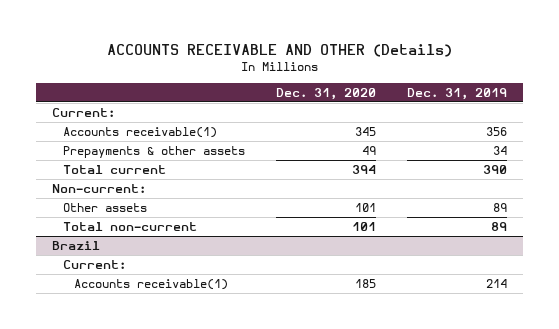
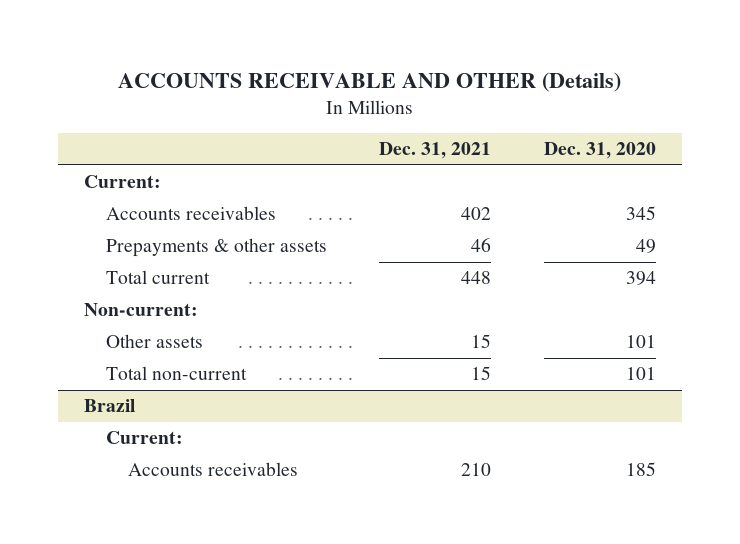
[407,87,508,100] Dec. 31, 2019 -> none
none -> [379,142,492,160] Dec. 31, 2021
[63,127,218,139] Accounts receivable(1) -> [106,206,277,221] Accounts receivables
[74,279,229,291] Accounts receivable(1) -> [128,462,299,477] Accounts receivables

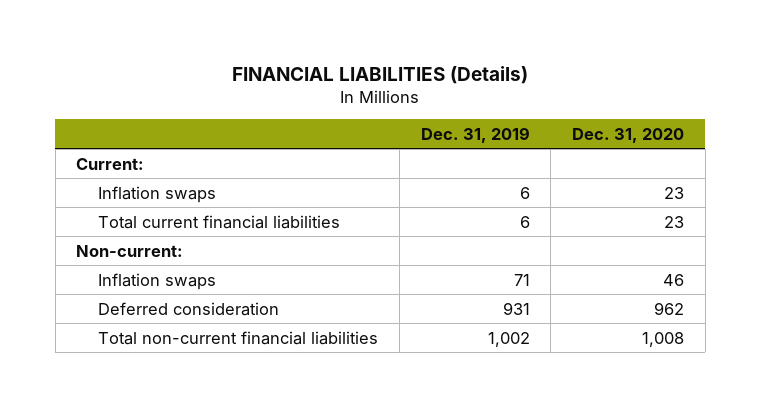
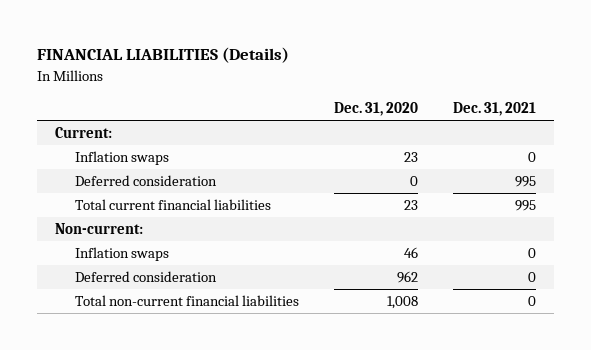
[420,126,530,143] Dec. 31, 2019 -> none
none -> [453,101,537,116] Dec. 31, 2021
none -> [74,175,217,187] Deferred consideration

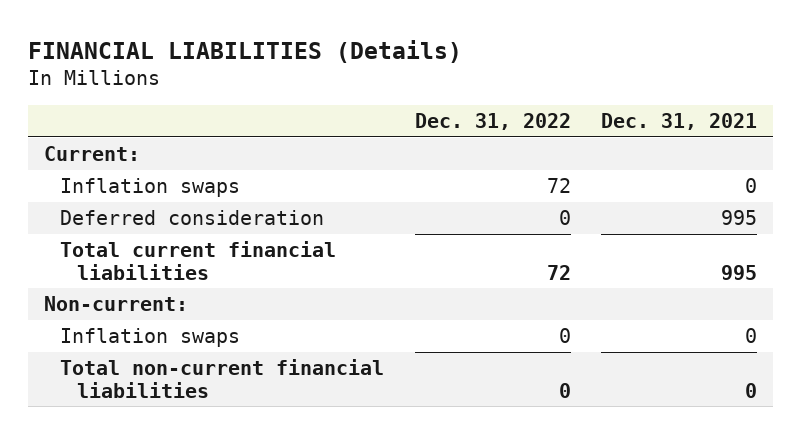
[333,101,418,116] Dec. 31, 2020 -> none
none -> [414,112,571,130] Dec. 31, 2022
[74,271,217,283] Deferred consideration -> none

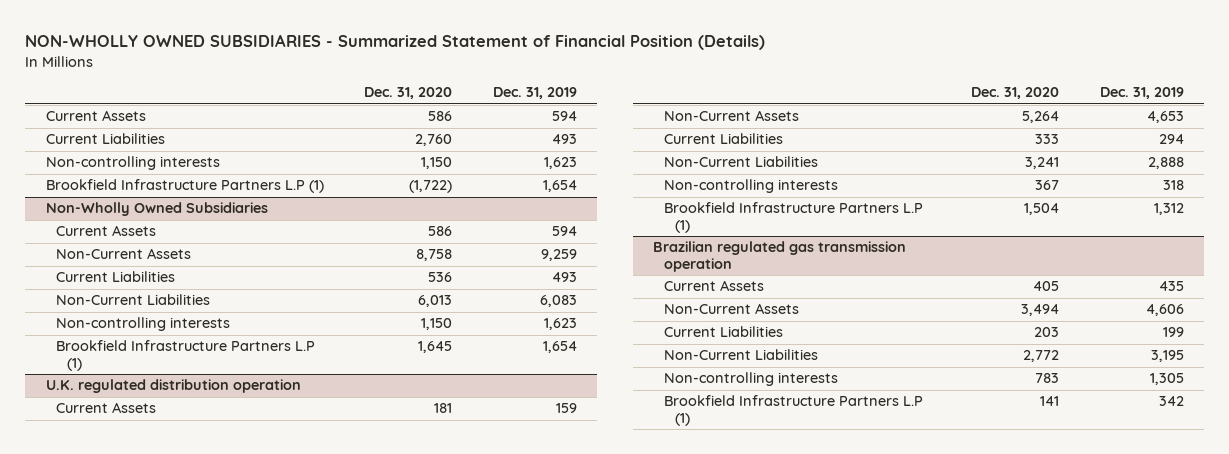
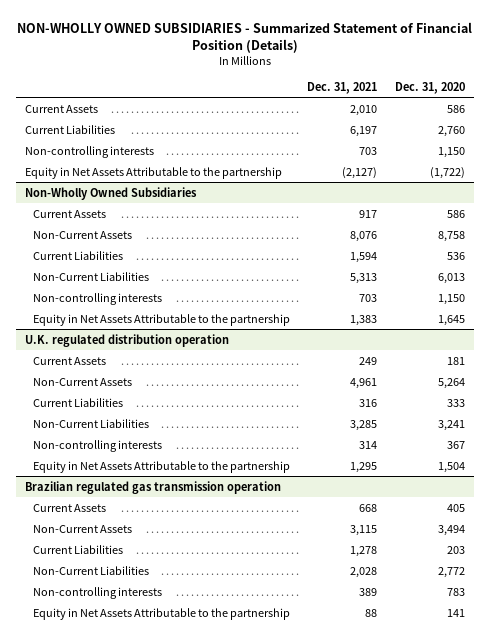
[492,87,577,100] Dec. 31, 2019 -> none
none -> [307,81,378,94] Dec. 31, 2021
[45,179,324,194] Brookfield Infrastructure Partners L.P (1) -> [24,166,282,179] Equity in Net Assets Attributable to the partnership
[56,340,316,372] Brookfield Infrastructure Partners L.P (1) -> [32,313,290,326] Equity in Net Assets Attributable to the partnership
[663,202,923,234] Brookfield Infrastructure Partners L.P (1) -> [32,460,290,473] Equity in Net Assets Attributable to the partnership
[663,395,923,427] Brookfield Infrastructure Partners L.P (1) -> [32,607,290,620] Equity in Net Assets Attributable to the partnership

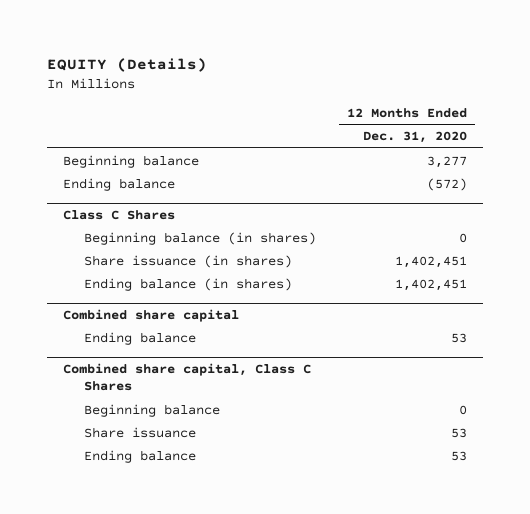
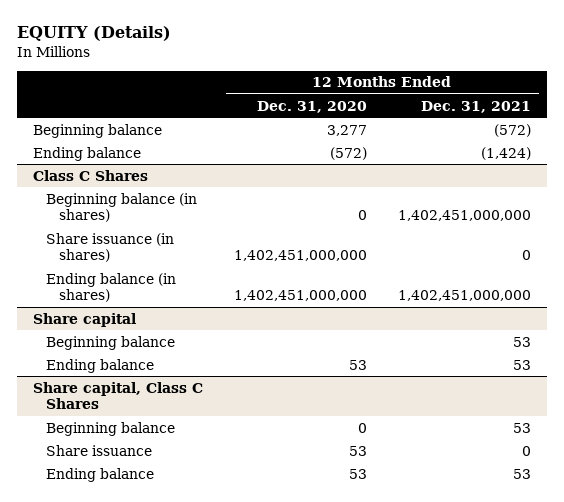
none -> [421,100,532,113] Dec. 31, 2021
[395,255,468,268] 1,402,451 -> [233,250,367,262] 1,402,451,000,000
[395,278,468,291] 1,402,451 -> [233,290,367,302] 1,402,451,000,000
[62,309,239,323] Combined share capital -> [32,312,136,327] Share capital
none -> [45,335,175,350] Beginning balance
[62,363,311,392] Combined share capital, Class C Shares -> [32,381,203,410] Share capital, Class C Shares

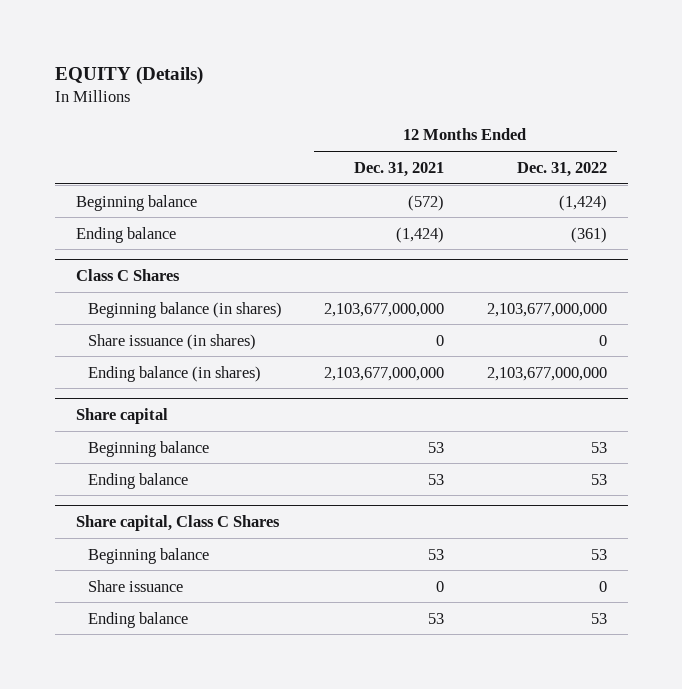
[256,100,367,113] Dec. 31, 2020 -> none
none -> [516,161,607,177] Dec. 31, 2022
[398,210,532,222] 1,402,451,000,000 -> [324,302,445,317] 2,103,677,000,000
[398,290,532,302] 1,402,451,000,000 -> [324,366,445,381] 2,103,677,000,000

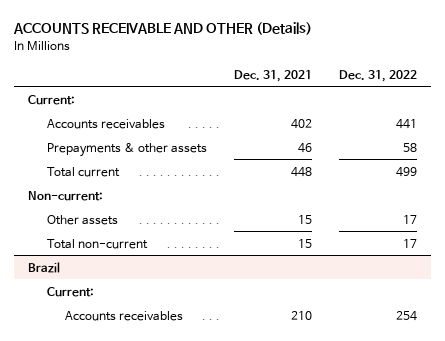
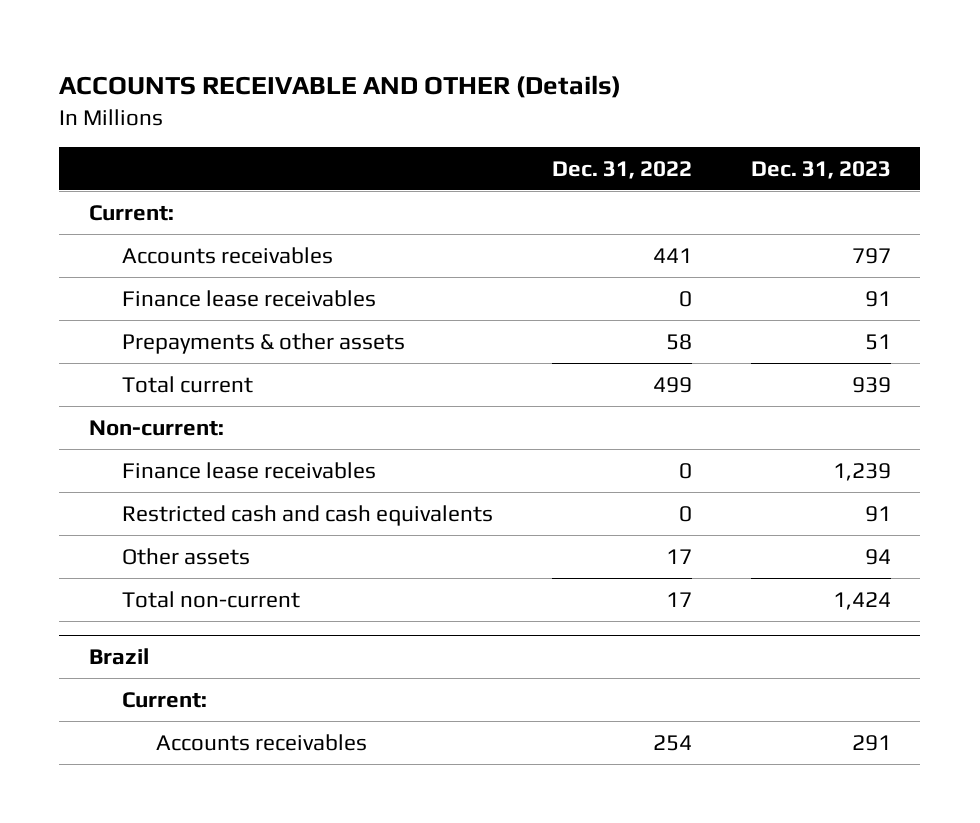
[234,69,313,82] Dec. 31, 2021 -> none
none -> [751,160,892,179] Dec. 31, 2023
none -> [122,289,377,307] Finance lease receivables
none -> [122,461,377,479] Finance lease receivables
none -> [122,504,494,526] Restricted cash and cash equivalents

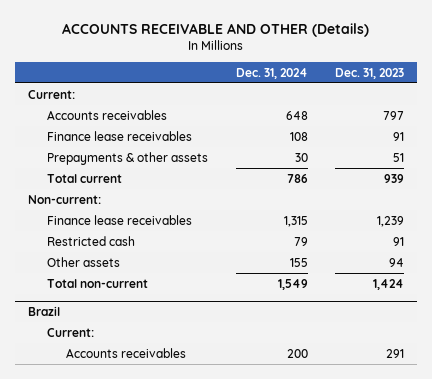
[552,160,693,179] Dec. 31, 2022 -> none
none -> [235,67,308,79] Dec. 31, 2024
[122,504,494,526] Restricted cash and cash equivalents -> [47,235,136,246] Restricted cash

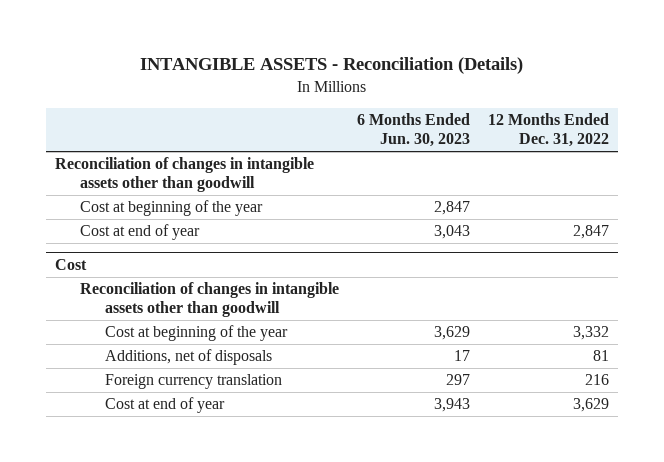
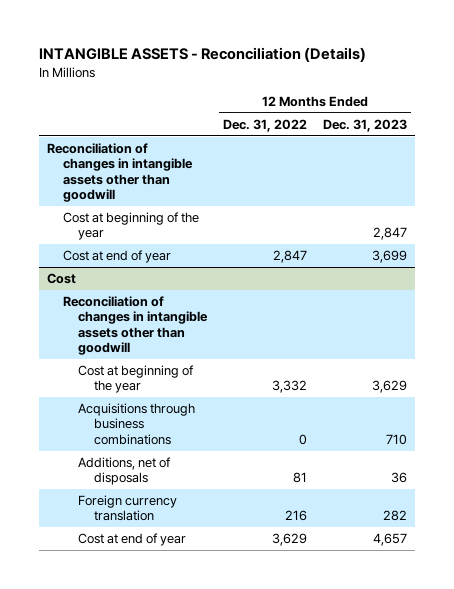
[356,113,470,148] 6 Months Ended Jun. 30, 2023 -> none
none -> [323,118,408,132] Dec. 31, 2023
none -> [78,403,196,445] Acquisitions through business combinations

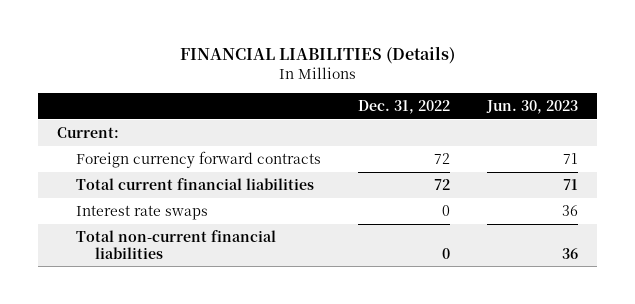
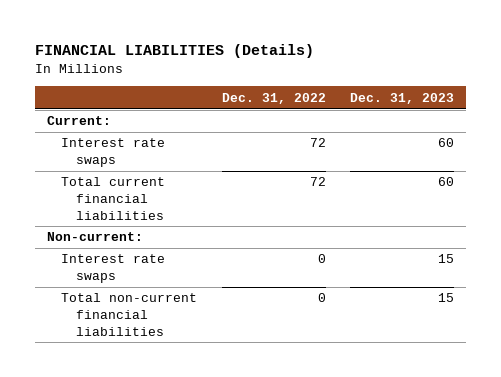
[486,100,579,115] Jun. 30, 2023 -> none
none -> [349,92,454,104] Dec. 31, 2023
[75,150,321,168] Foreign currency forward contracts -> [61,138,166,167] Interest rate swaps
none -> [46,232,143,242] Non-current:

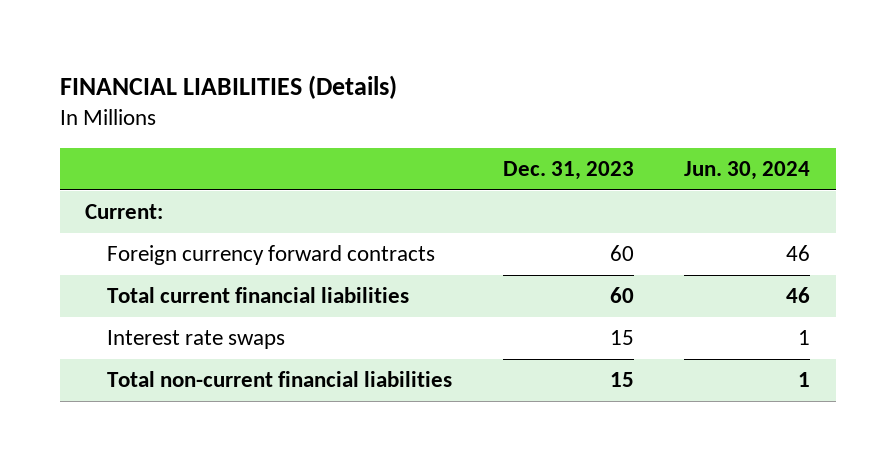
[221,92,326,104] Dec. 31, 2022 -> none
none -> [684,161,811,181] Jun. 30, 2024
[61,138,166,167] Interest rate swaps -> [107,245,436,266] Foreign currency forward contracts
[46,232,143,242] Non-current: -> none

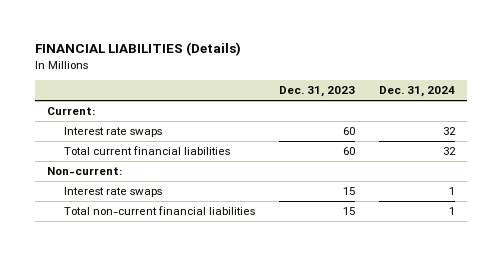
[684,161,811,181] Jun. 30, 2024 -> none
none -> [378,86,455,98] Dec. 31, 2024
[107,245,436,266] Foreign currency forward contracts -> [64,127,163,138] Interest rate swaps
none -> [46,167,122,176] Non-current:

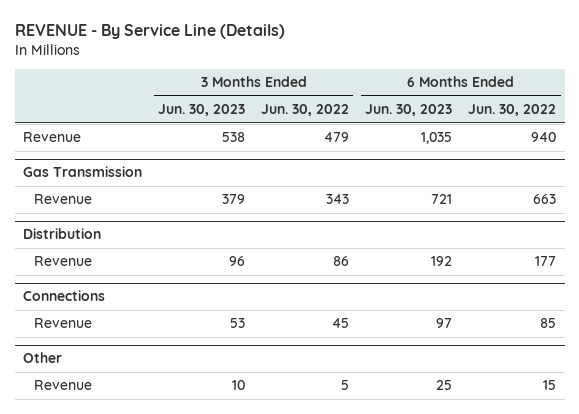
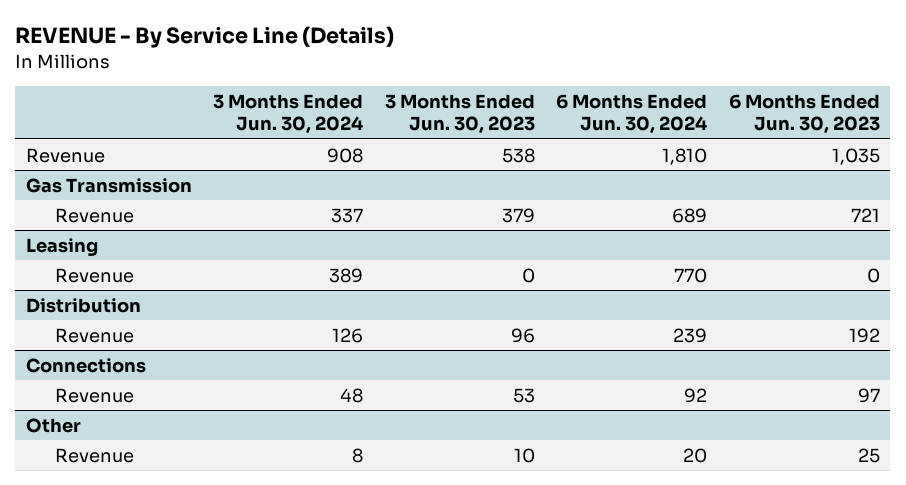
[261,104,350,117] Jun. 30, 2022 -> none
[468,104,557,117] Jun. 30, 2022 -> none
none -> [213,93,364,135] 3 Months Ended Jun. 30, 2024
none -> [556,93,708,135] 6 Months Ended Jun. 30, 2024
none -> [26,237,99,256] Leasing
none -> [54,267,134,283] Revenue

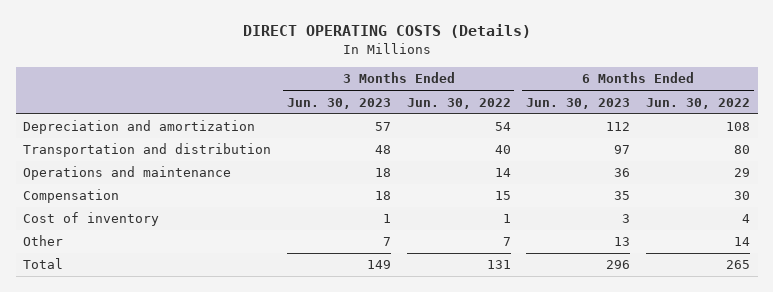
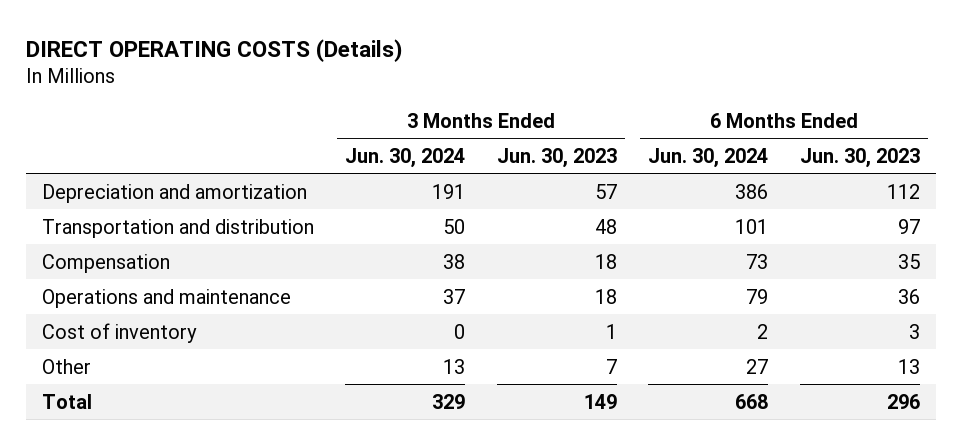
[406,97,511,109] Jun. 30, 2022 -> none
[645,97,750,109] Jun. 30, 2022 -> none
none -> [345,147,466,168] Jun. 30, 2024
none -> [648,147,769,168] Jun. 30, 2024
[23,166,232,181] Operations and maintenance -> [41,288,291,308] Operations and maintenance

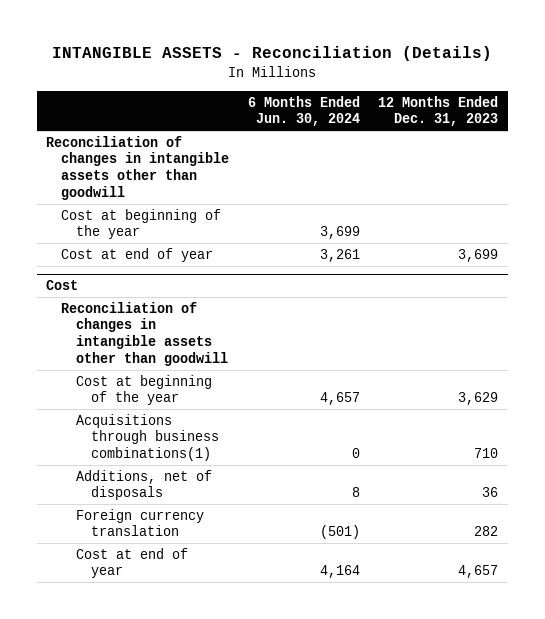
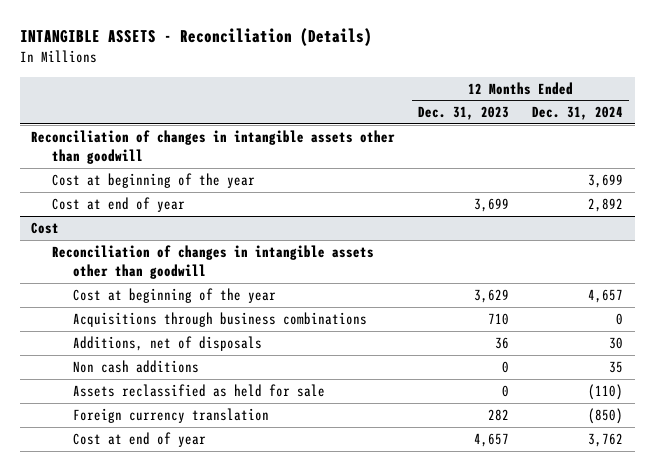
[247,95,360,127] 6 Months Ended Jun. 30, 2024 -> none
none -> [532,106,624,121] Dec. 31, 2024
[76,413,220,462] Acquisitions through business combinations(1) -> [72,311,367,327] Acquisitions through business combinations
none -> [72,359,199,373] Non cash additions
none -> [72,383,325,397] Assets reclassified as held for sale

